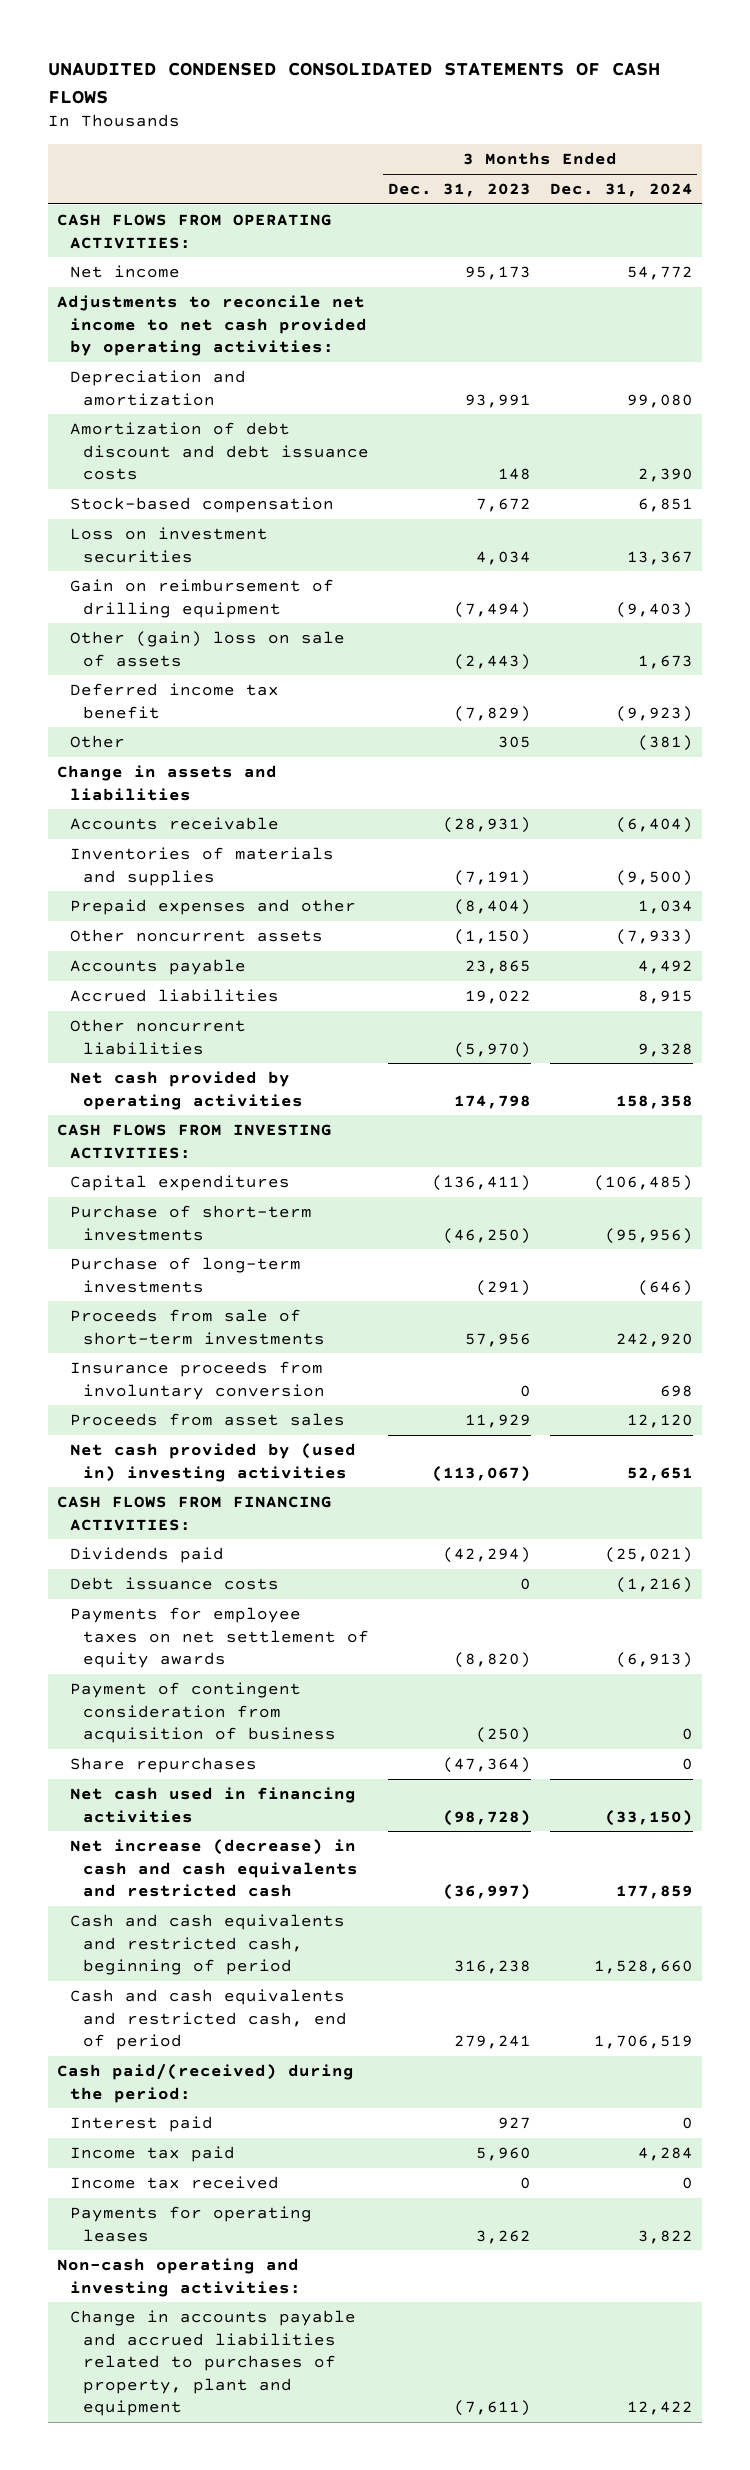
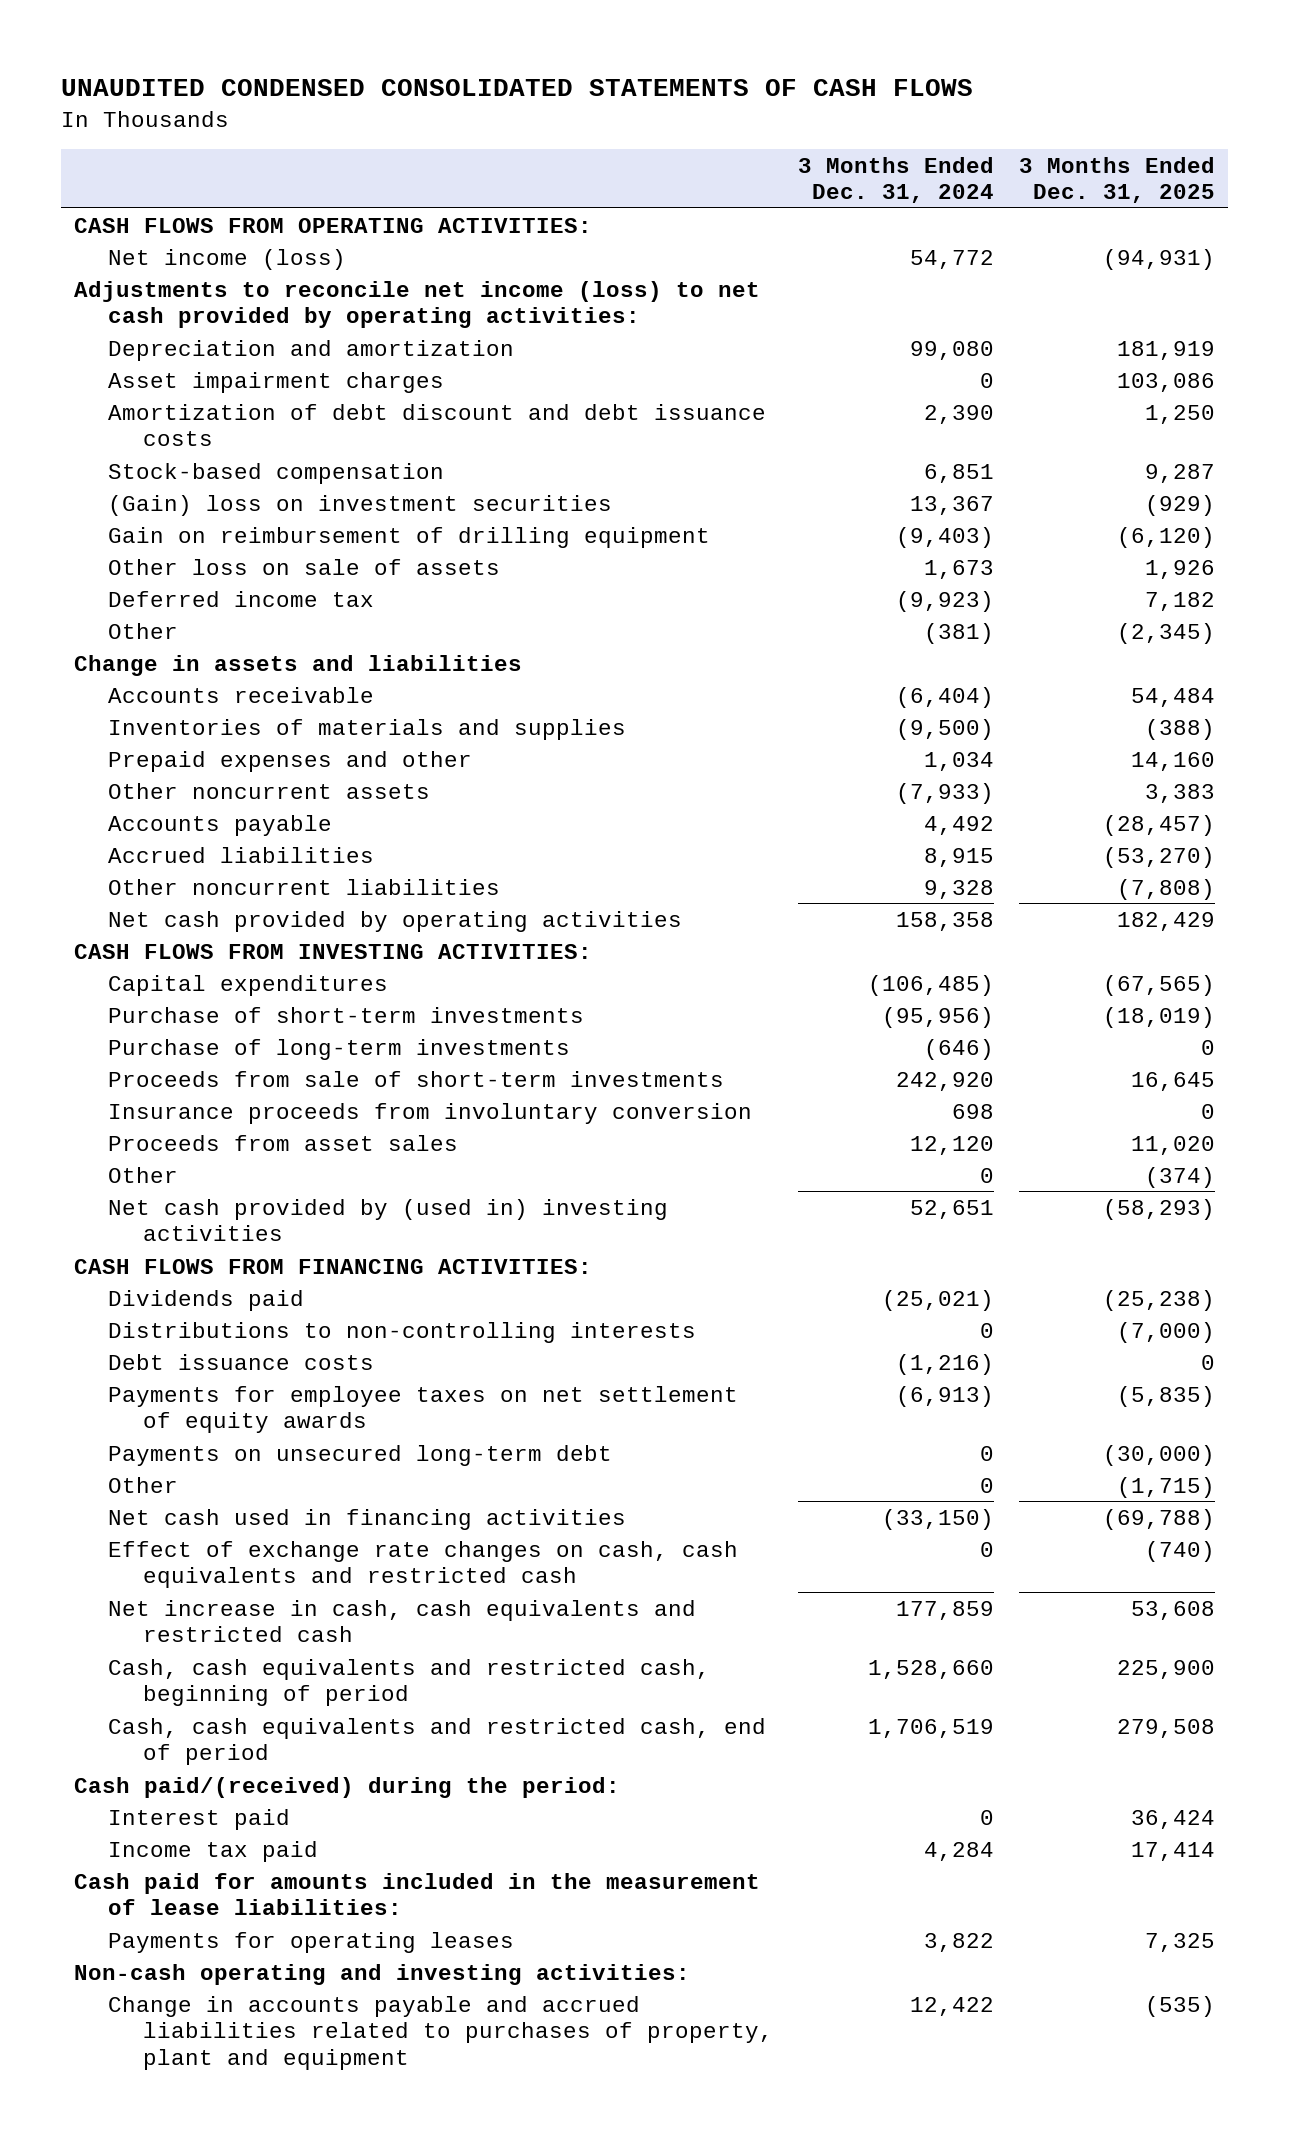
[387,183,531,198] Dec. 31, 2023 -> none
none -> [1019,156,1216,204] 3 Months Ended Dec. 31, 2025
[70,265,181,279] Net income -> [108,248,347,270] Net income (loss)
[57,295,368,357] Adjustments to reconcile net income to net cash provided by operating activities: -> [73,280,760,329] Adjustments to reconcile net income (loss) to net cash provided by operating activities:
none -> [108,371,445,393] Asset impairment charges
[70,527,269,563] Loss on investment securities -> [108,494,613,516] (Gain) loss on investment securities
[70,631,346,667] Other (gain) loss on sale of assets -> [108,558,501,575] Other loss on sale of assets
[70,683,280,719] Deferred income tax benefit -> [108,590,375,607] Deferred income tax
none -> [108,1166,179,1183] Other
none -> [108,1321,697,1343] Distributions to non-controlling interests
[70,1682,337,1744] Payment of contingent consideration from acquisition of business -> none
[70,1757,258,1774] Share repurchases -> none
none -> [108,1444,613,1466] Payments on unsecured long-term debt
none -> [108,1476,179,1493] Other
none -> [108,1540,739,1589] Effect of exchange rate changes on cash, cash equivalents and restricted cash
[70,1839,359,1898] Net increase (decrease) in cash and cash equivalents and restricted cash -> [108,1599,697,1643] Net increase in cash, cash equivalents and restricted cash
[70,1914,346,1976] Cash and cash equivalents and restricted cash, beginning of period -> [108,1658,711,1707] Cash, cash equivalents and restricted cash, beginning of period
[70,1989,348,2051] Cash and cash equivalents and restricted cash, end of period -> [108,1717,767,1766] Cash, cash equivalents and restricted cash, end of period
[70,2176,280,2190] Income tax received -> none
none -> [73,1872,760,1916] Cash paid for amounts included in the measurement of lease liabilities:

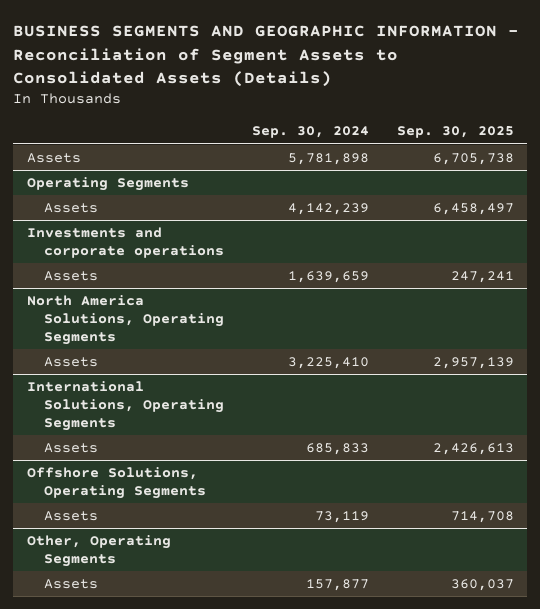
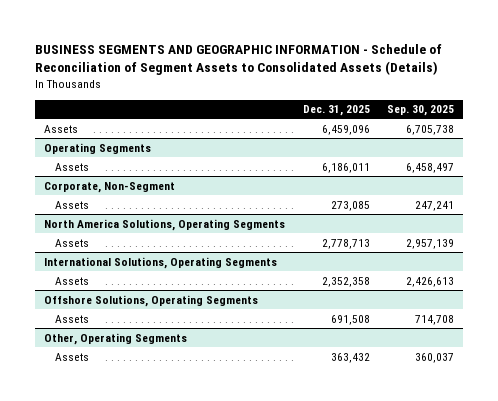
[13,25,520,87] BUSINESS SEGMENTS AND GEOGRAPHIC INFORMATION - Reconciliation of Segment Assets to Consolidated Assets (Details) -> [35,43,443,75] BUSINESS SEGMENTS AND GEOGRAPHIC INFORMATION - Schedule of Reconciliation of Segment Assets to Consolidated Assets (Details)
[251,126,369,139] Sep. 30, 2024 -> none
none -> [302,105,370,117] Dec. 31, 2025
[26,227,225,259] Investments and corporate operations -> [44,181,176,193] Corporate, Non-Segment

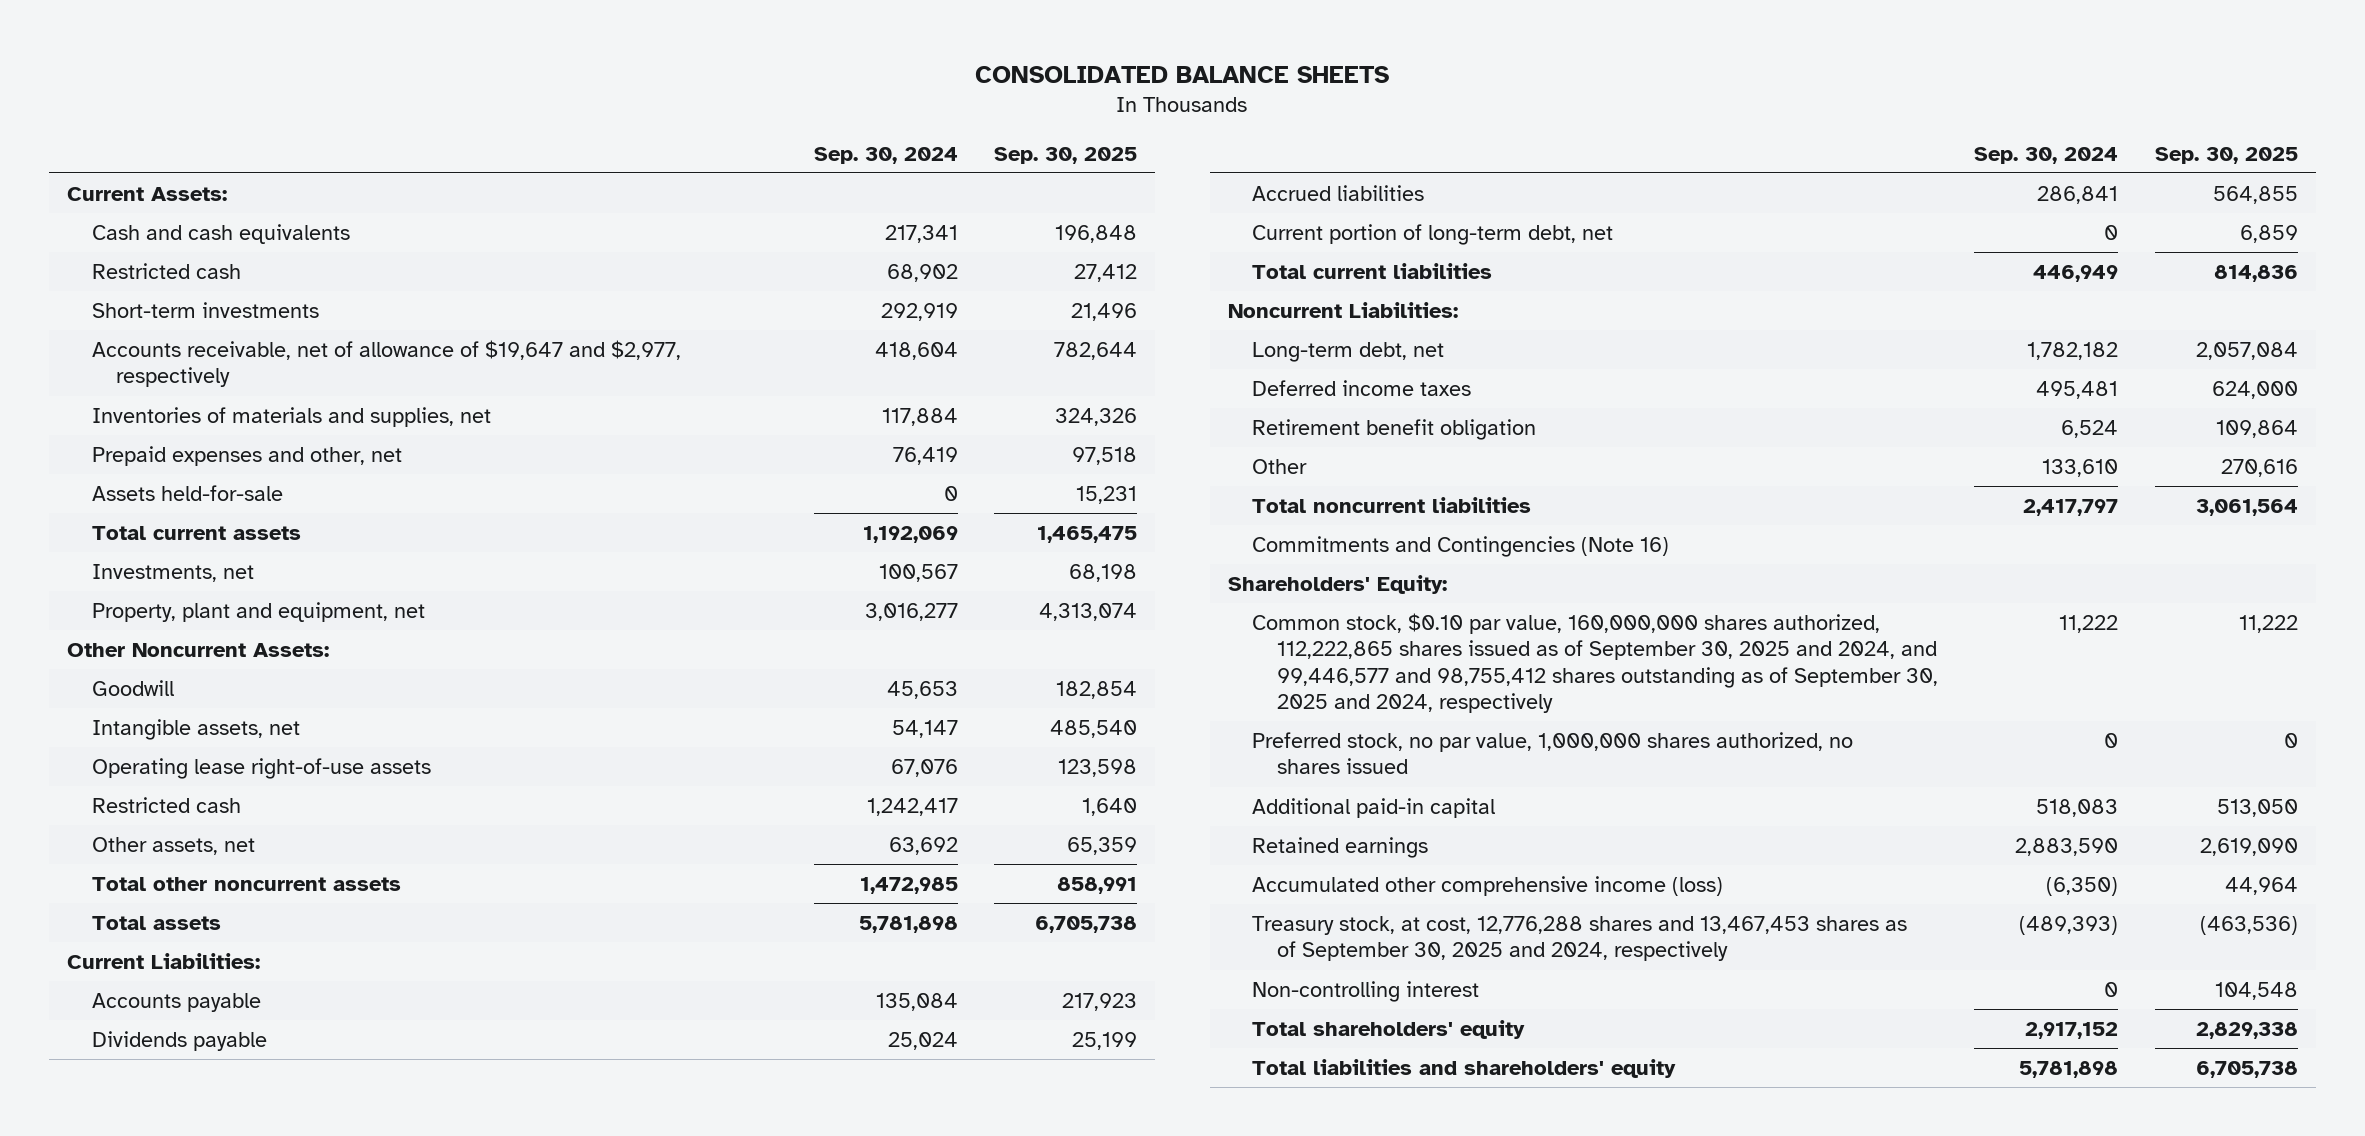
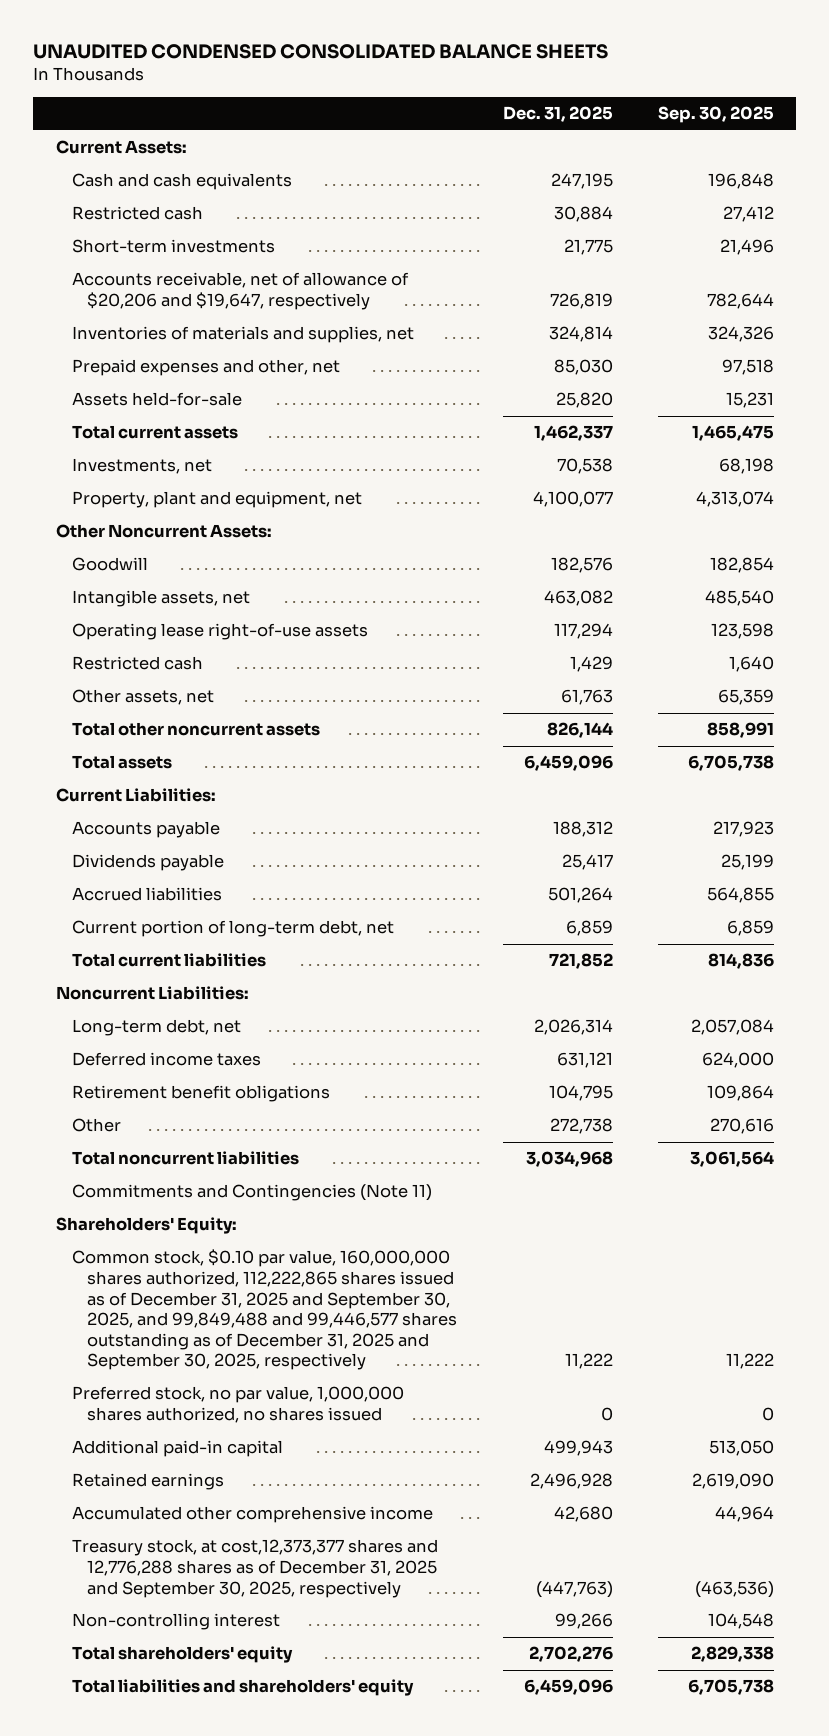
[975,65,1390,83] CONSOLIDATED BALANCE SHEETS -> [33,44,609,60] UNAUDITED CONDENSED CONSOLIDATED BALANCE SHEETS
[813,146,958,164] Sep. 30, 2024 -> none
none -> [502,106,613,123] Dec. 31, 2025
[91,340,681,388] Accounts receivable, net of allowance of $19,647 and $2,977, respectively -> [71,272,409,311] Accounts receivable, net of allowance of $20,206 and $19,647, respectively
[1252,419,1537,441] Retirement benefit obligation -> [71,1085,330,1103] Retirement benefit obligations
[1252,536,1670,558] Commitments and Contingencies (Note 16) -> [71,1184,432,1202] Commitments and Contingencies (Note 11)
[1252,613,1939,713] Common stock, $0.10 par value, 160,000,000 shares authorized, 112,222,865 shares issued as of September 30, 2025 and 2024, and 99,446,577 and 98,755,412 shares outstanding as of September 30, 2025 and 2024, respectively -> [71,1249,458,1371] Common stock, $0.10 par value, 160,000,000 shares authorized, 112,222,865 shares issued as of December 31, 2025 and September 30, 2025, and 99,849,488 and 99,446,577 shares outstanding as of December 31, 2025 and September 30, 2025, respectively
[1252,876,1724,897] Accumulated other comprehensive income (loss) -> [71,1506,433,1524] Accumulated other comprehensive income
[1252,916,1908,962] Treasury stock, at cost, 12,776,288 shares and 13,467,453 shares as of September 30, 2025 and 2024, respectively -> [71,1539,438,1598] Treasury stock, at cost,12,373,377 shares and 12,776,288 shares as of December 31, 2025 and September 30, 2025, respectively

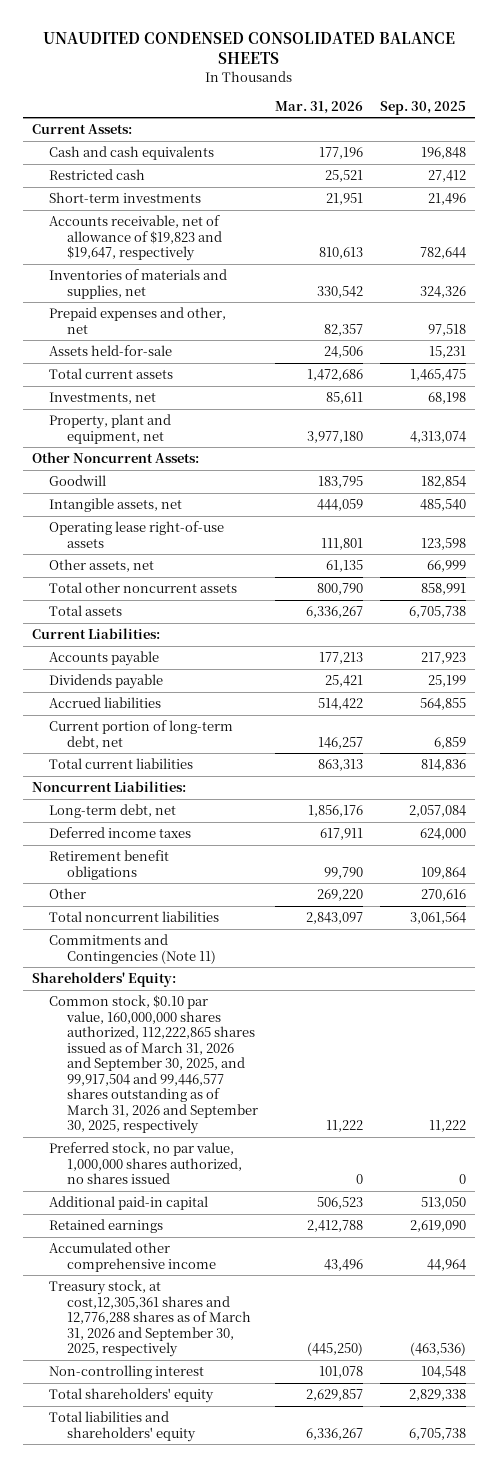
[502,106,613,123] Dec. 31, 2025 -> none
none -> [275,100,364,114] Mar. 31, 2026
[71,272,409,311] Accounts receivable, net of allowance of $20,206 and $19,647, respectively -> [49,215,222,262] Accounts receivable, net of allowance of $19,823 and $19,647, respectively
[71,656,203,671] Restricted cash -> none
[717,689,774,706] 65,359 -> [427,560,467,573] 66,999
[71,1249,458,1371] Common stock, $0.10 par value, 160,000,000 shares authorized, 112,222,865 shares issued as of December 31, 2025 and September 30, 2025, and 99,849,488 and 99,446,577 shares outstanding as of December 31, 2025 and September 30, 2025, respectively -> [49,995,258,1135] Common stock, $0.10 par value, 160,000,000 shares authorized, 112,222,865 shares issued as of March 31, 2026 and September 30, 2025, and 99,917,504 and 99,446,577 shares outstanding as of March 31, 2026 and September 30, 2025, respectively
[71,1539,438,1598] Treasury stock, at cost,12,373,377 shares and 12,776,288 shares as of December 31, 2025 and September 30, 2025, respectively -> [49,1280,251,1358] Treasury stock, at cost,12,305,361 shares and 12,776,288 shares as of March 31, 2026 and September 30, 2025, respectively

